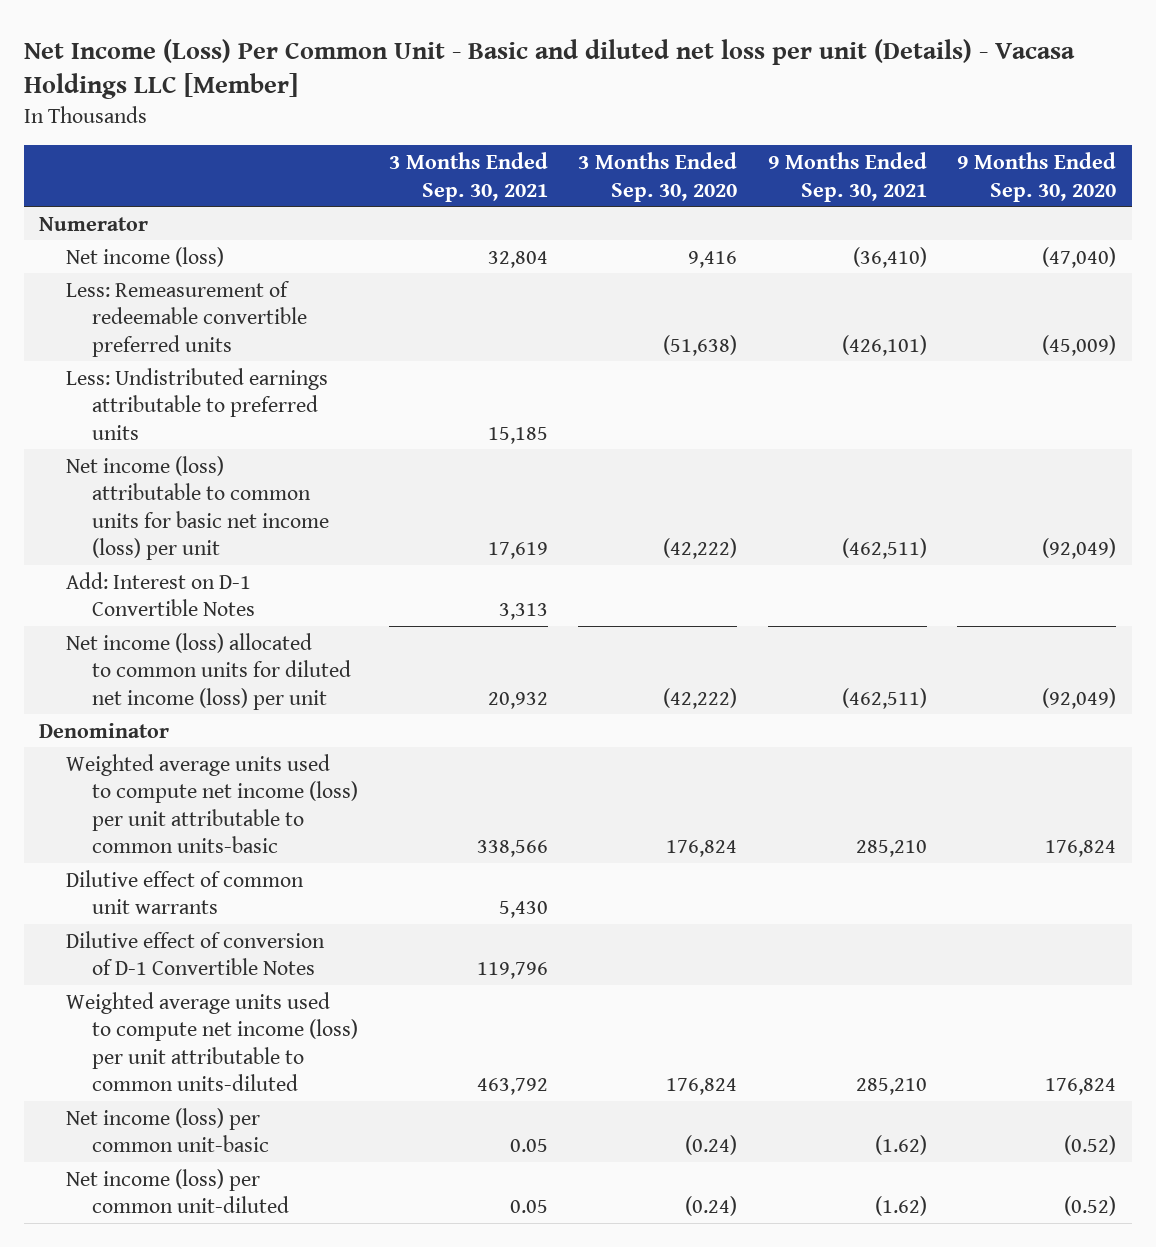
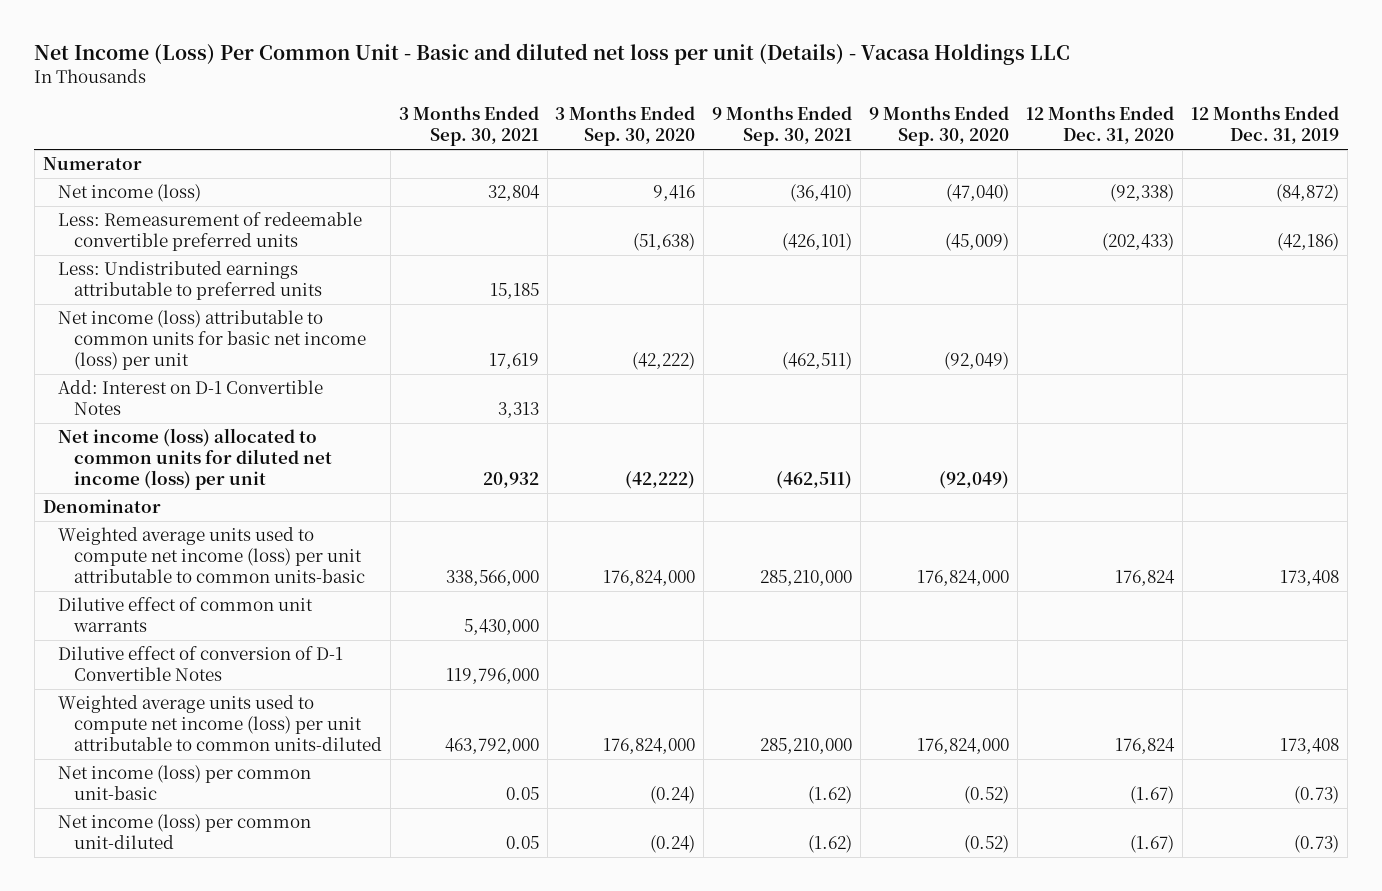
[24,38,1076,100] Net Income (Loss) Per Common Unit - Basic and diluted net loss per unit (Details) - Vacasa Holdings LLC [Member] -> [34,43,1071,66] Net Income (Loss) Per Common Unit - Basic and diluted net loss per unit (Details) - Vacasa Holdings LLC
none -> [1026,105,1175,145] 12 Months Ended Dec. 31, 2020
none -> [1191,105,1340,145] 12 Months Ended Dec. 31, 2019
[476,840,548,858] 338,566 -> [445,570,539,587] 338,566,000
[666,840,738,858] 176,824 -> [603,570,696,587] 176,824,000
[855,840,927,858] 285,210 -> [760,570,853,587] 285,210,000
[1045,840,1117,858] 176,824 -> [917,570,1010,587] 176,824,000
[498,901,548,919] 5,430 -> [463,619,539,636] 5,430,000
[476,962,548,980] 119,796 -> [445,668,539,685] 119,796,000
[476,1078,548,1096] 463,792 -> [444,738,539,755] 463,792,000
[666,1078,738,1096] 176,824 -> [603,738,696,755] 176,824,000
[855,1078,927,1096] 285,210 -> [760,738,853,755] 285,210,000
[1045,1078,1117,1096] 176,824 -> [917,738,1010,755] 176,824,000

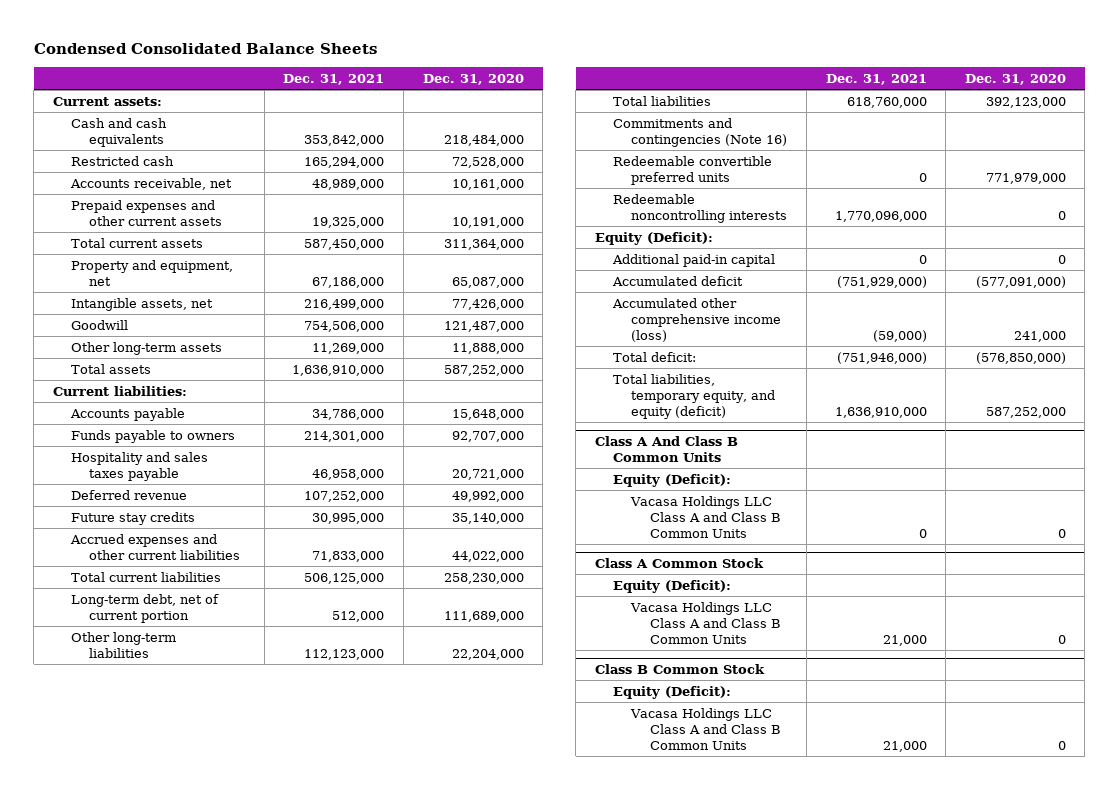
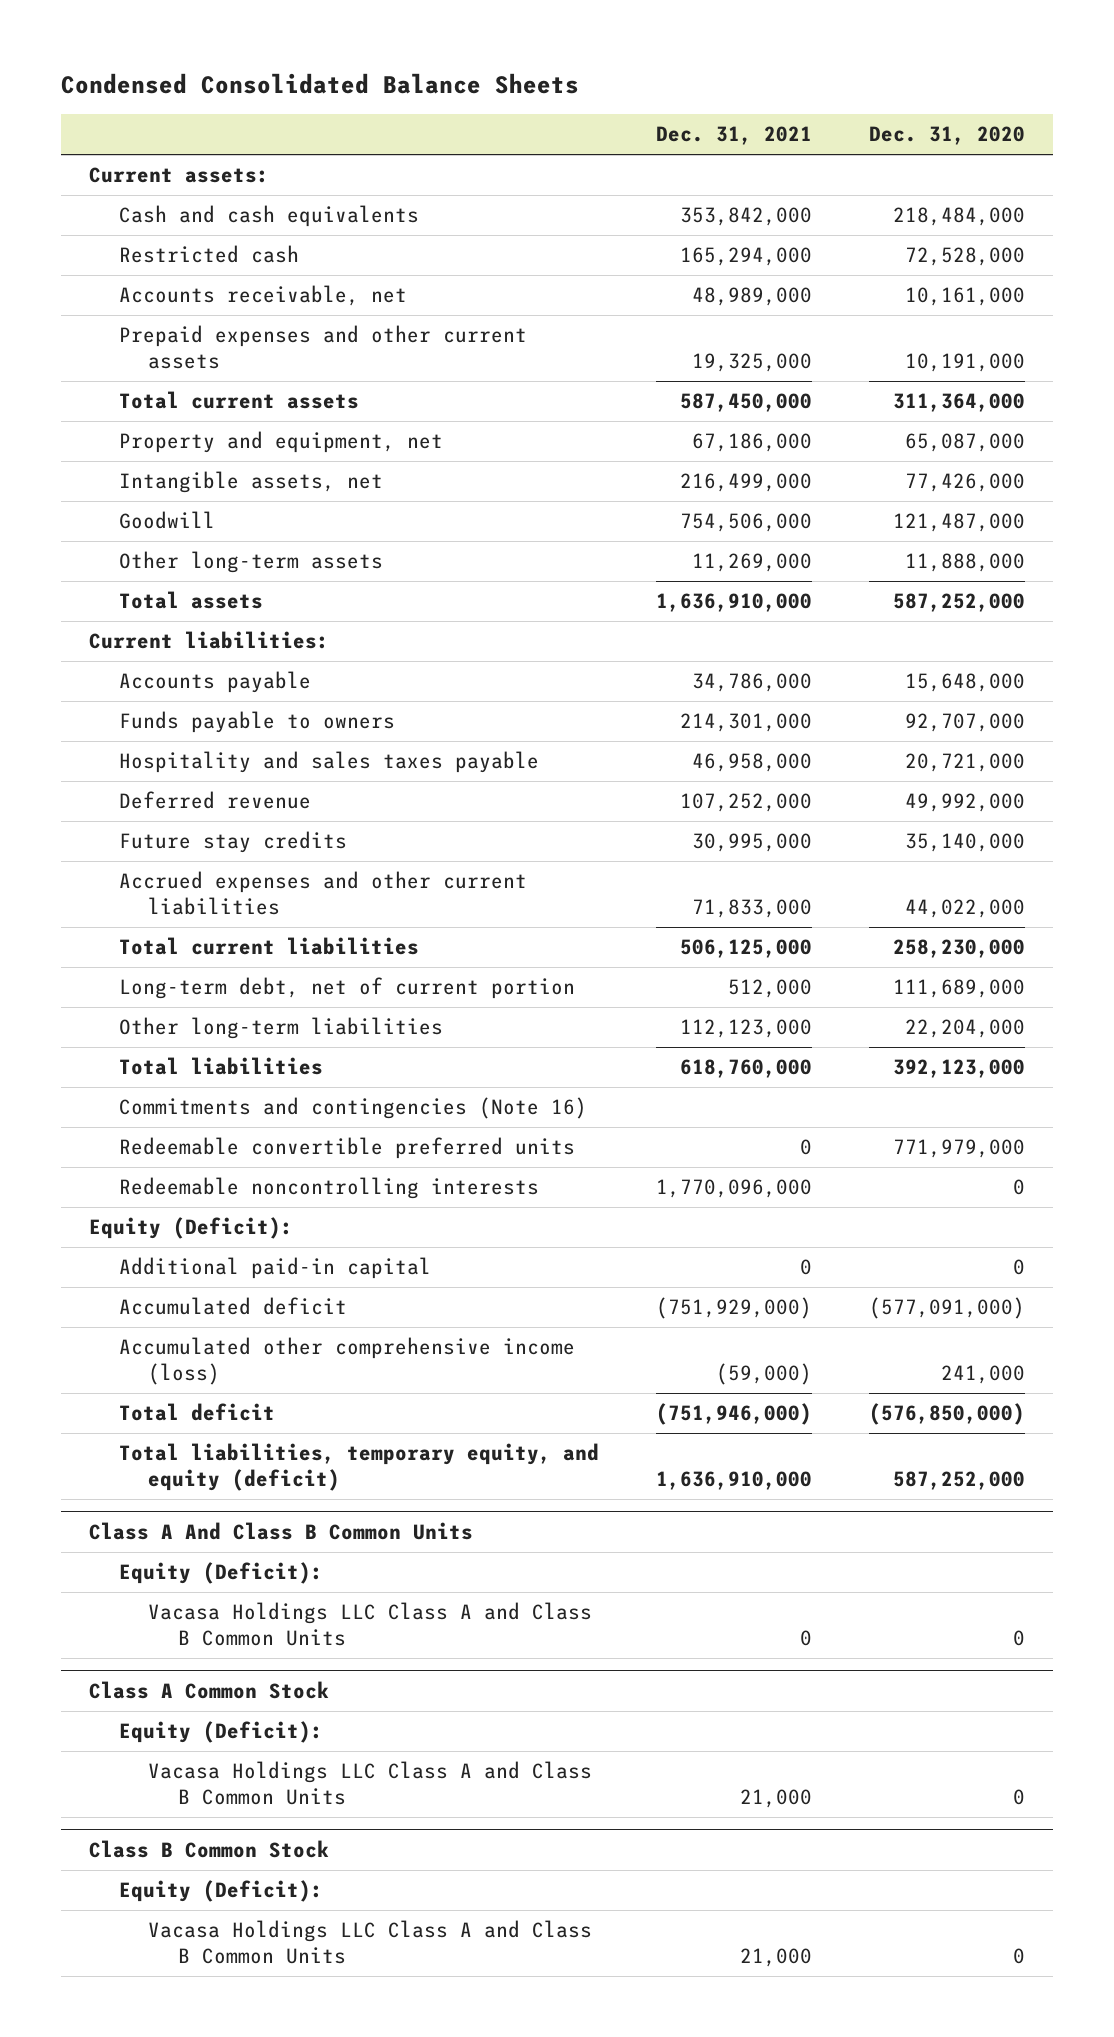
[613,351,697,362] Total deficit: -> [118,1403,275,1422] Total deficit

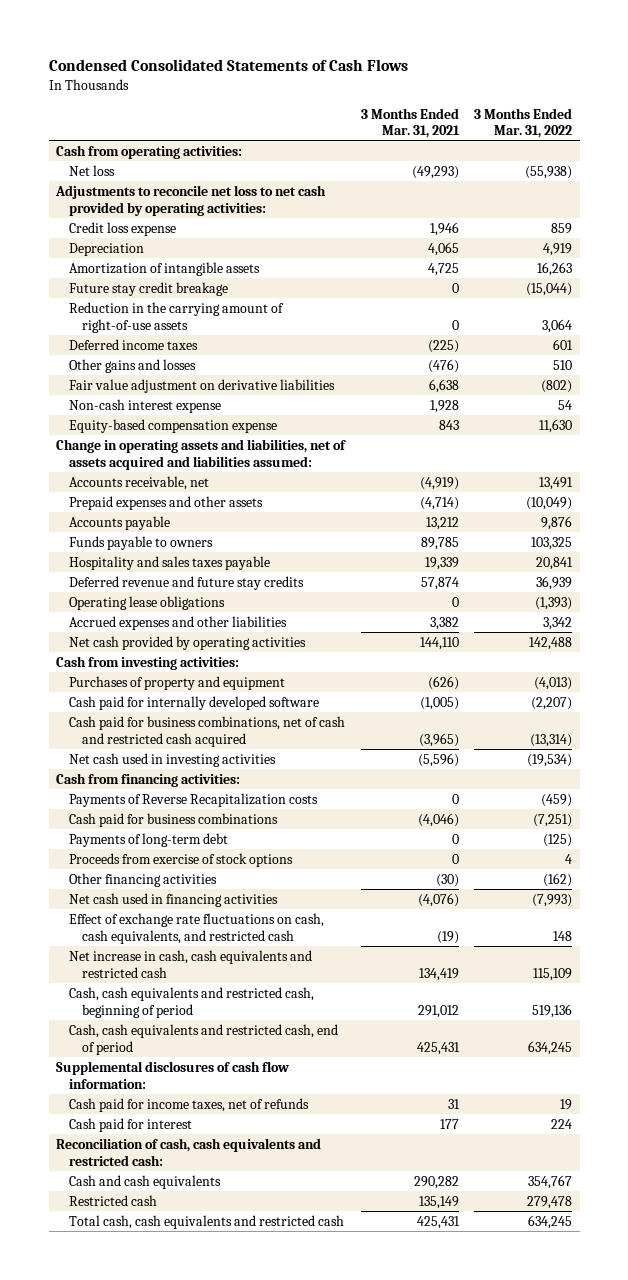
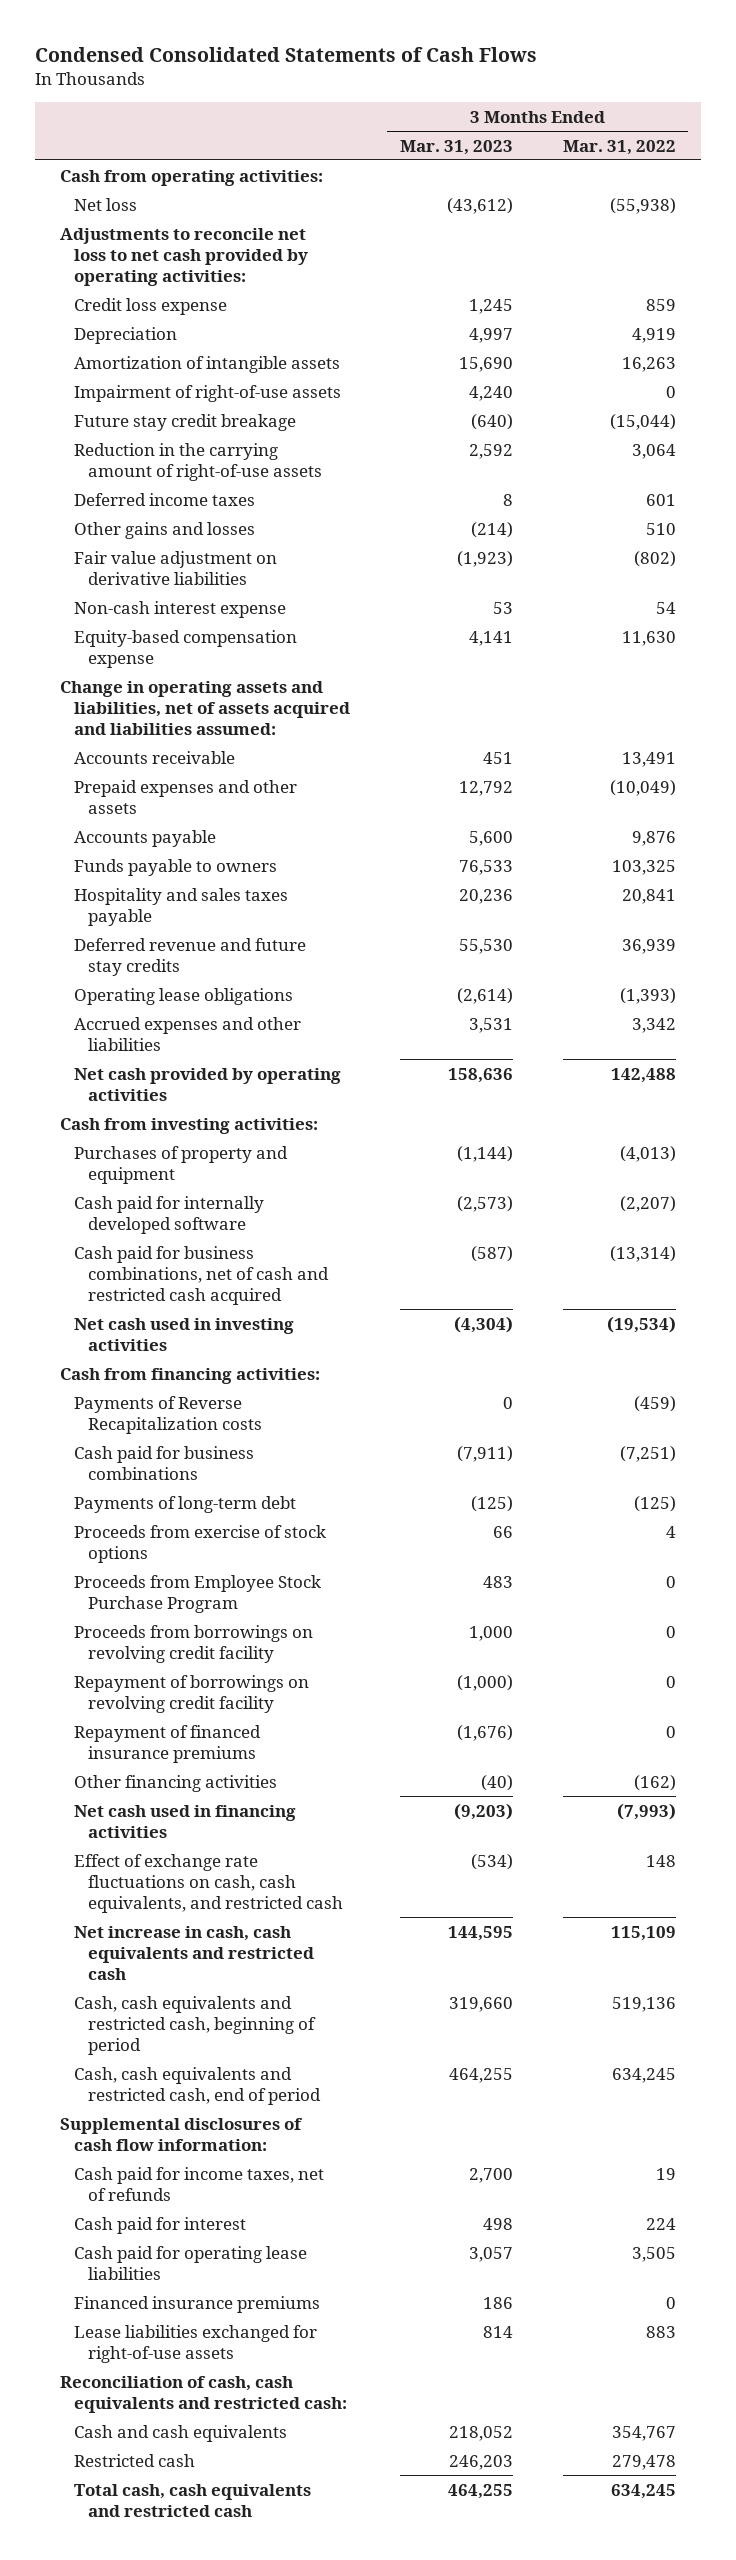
[360,107,460,139] 3 Months Ended Mar. 31, 2021 -> none
none -> [399,139,513,155] Mar. 31, 2023
none -> [73,384,341,402] Impairment of right-of-use assets
[69,475,210,490] Accounts receivable, net -> [73,750,235,764] Accounts receivable
none -> [73,1574,321,1613] Proceeds from Employee Stock Purchase Program
none -> [73,1624,313,1663] Proceeds from borrowings on revolving credit facility
none -> [73,1674,309,1713] Repayment of borrowings on revolving credit facility
none -> [73,1724,261,1763] Repayment of financed insurance premiums
none -> [73,2245,307,2280] Cash paid for operating lease liabilities
none -> [73,2295,320,2313] Financed insurance premiums
none -> [73,2324,317,2363] Lease liabilities exchanged for right-of-use assets

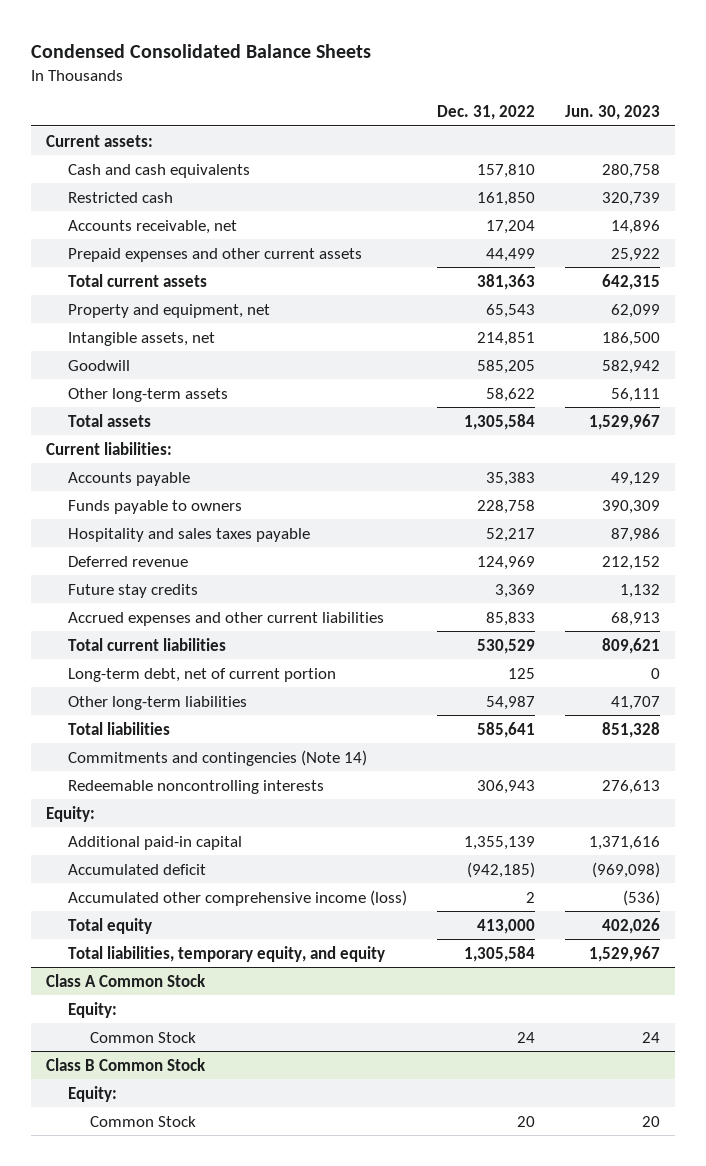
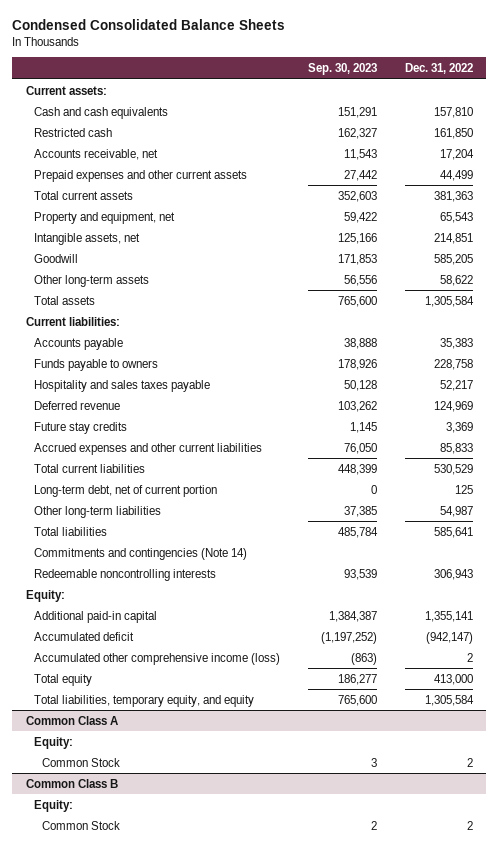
[564,105,660,121] Jun. 30, 2023 -> none
none -> [307,63,377,76] Sep. 30, 2023
[464,835,536,850] 1,355,139 -> [424,610,473,622] 1,355,141
[467,861,536,878] (942,185) -> [425,631,473,644] (942,147)
[46,973,207,987] Class A Common Stock -> [25,715,118,725] Common Class A
[517,1031,536,1043] 24 -> [466,757,473,767] 2
[46,1057,207,1071] Class B Common Stock -> [25,778,118,788] Common Class B
[517,1115,536,1127] 20 -> [466,820,473,830] 2

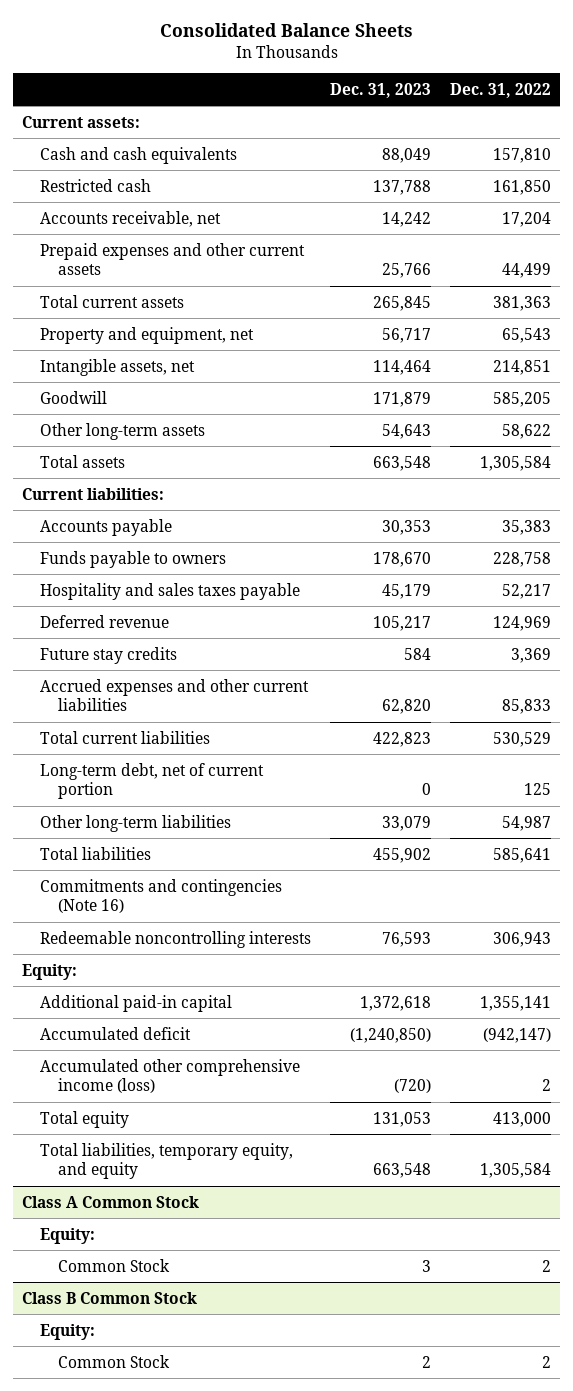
[11,19,285,31] Condensed Consolidated Balance Sheets -> [159,23,413,38] Consolidated Balance Sheets
[307,63,377,76] Sep. 30, 2023 -> none
none -> [329,82,431,98] Dec. 31, 2023
[34,547,248,560] Commitments and contingencies (Note 14) -> [40,878,283,914] Commitments and contingencies (Note 16)
[25,715,118,725] Common Class A -> [22,1195,200,1208] Class A Common Stock
[25,778,118,788] Common Class B -> [22,1291,198,1304] Class B Common Stock

